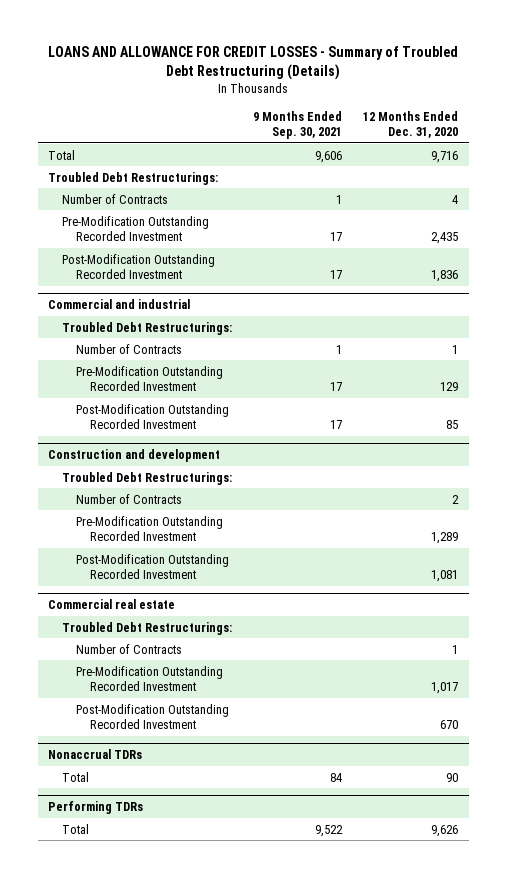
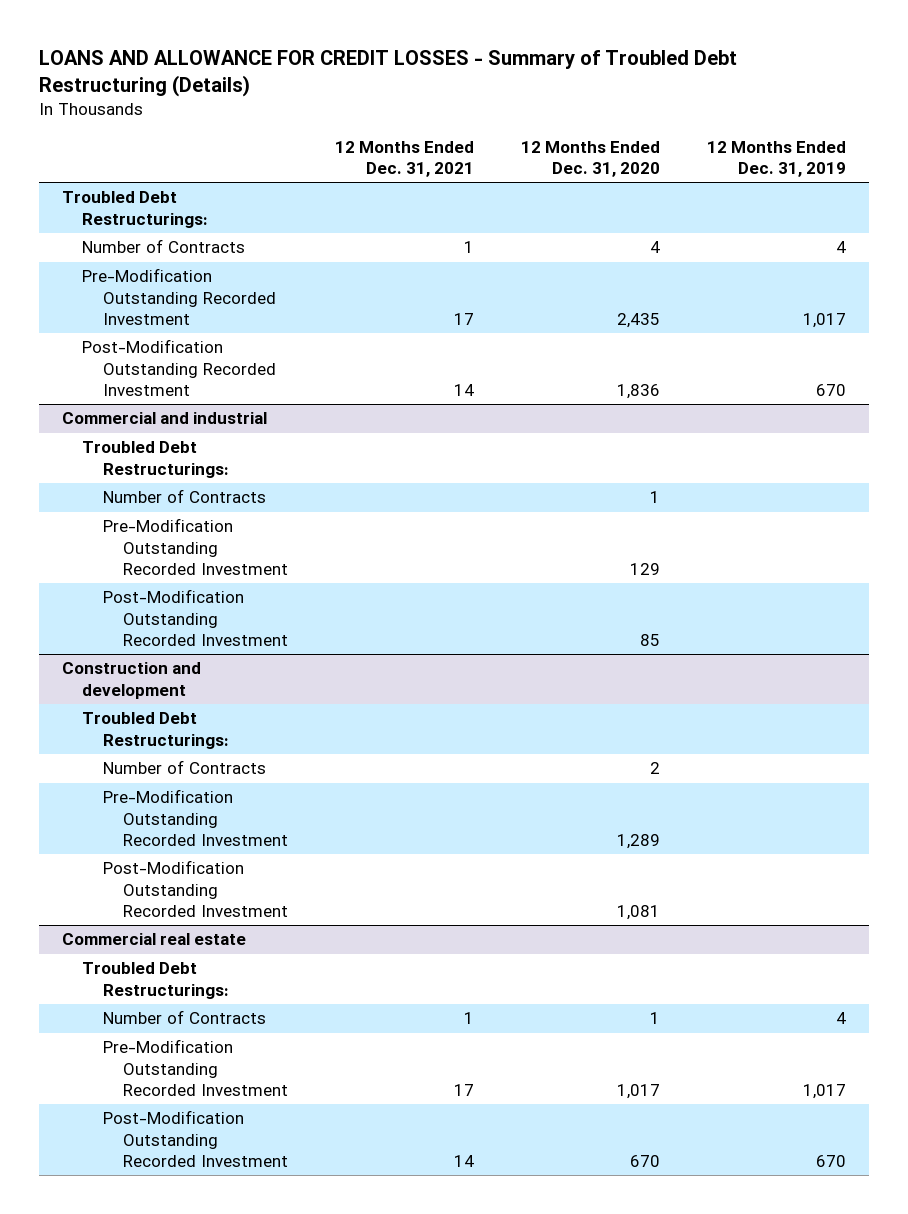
[253,110,343,139] 9 Months Ended Sep. 30, 2021 -> none
none -> [334,140,474,178] 12 Months Ended Dec. 31, 2021
none -> [706,140,846,178] 12 Months Ended Dec. 31, 2019
[48,149,76,160] Total -> none
[48,749,143,760] Nonaccrual TDRs -> none
[62,771,90,782] Total -> none
[48,801,144,815] Performing TDRs -> none
[62,823,90,834] Total -> none

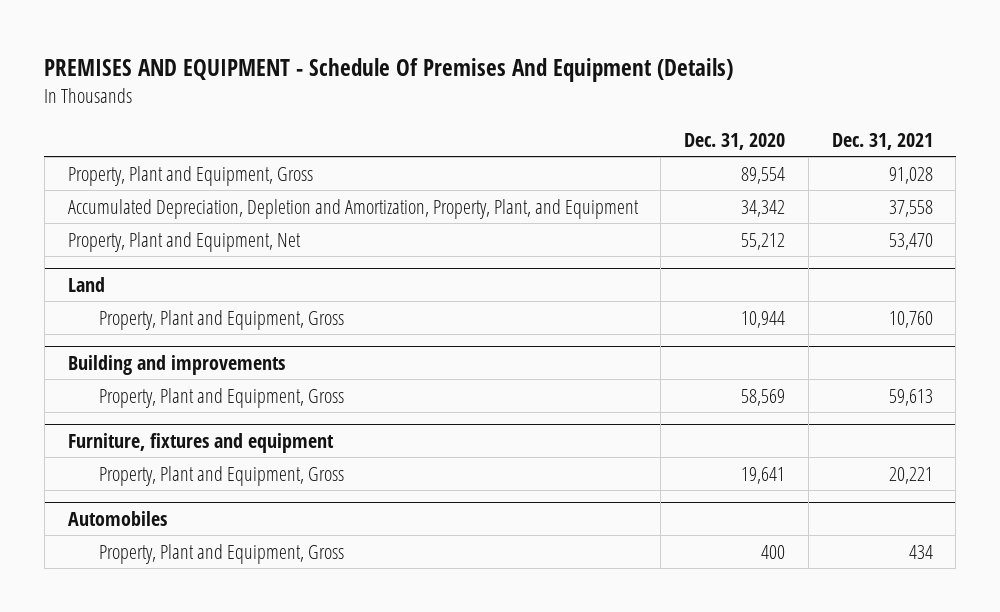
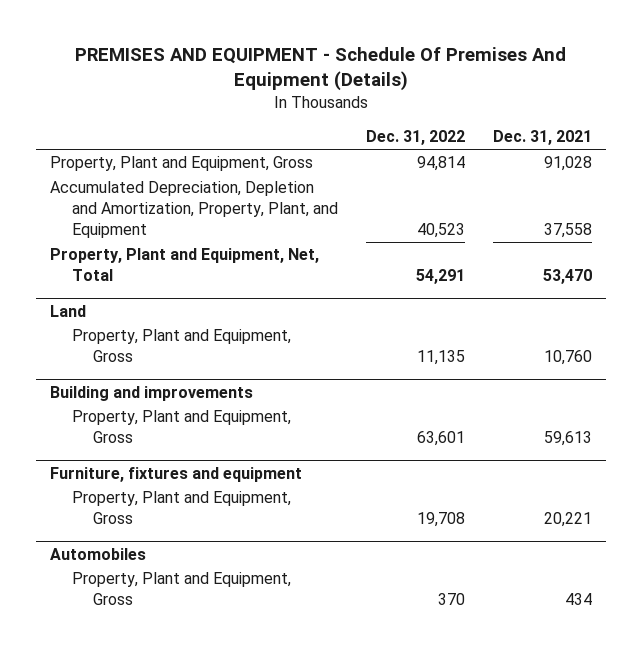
[684,132,786,150] Dec. 31, 2020 -> none
none -> [365,130,465,146] Dec. 31, 2022
[67,231,301,252] Property, Plant and Equipment, Net -> [50,248,320,282] Property, Plant and Equipment, Net, Total

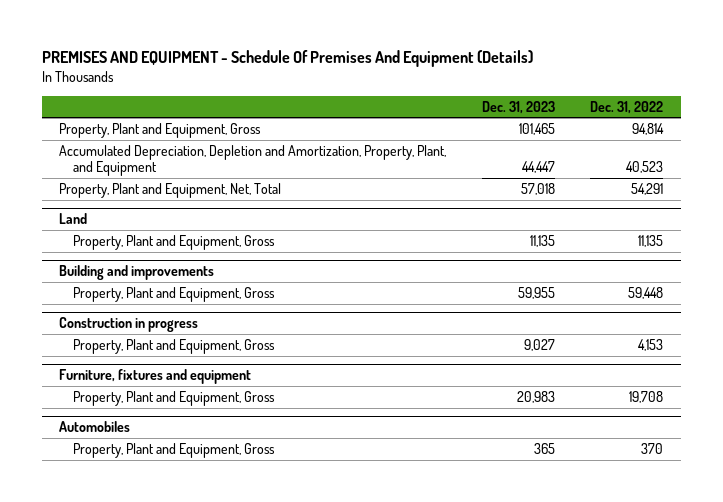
[492,130,592,146] Dec. 31, 2021 -> none
none -> [481,100,555,114] Dec. 31, 2023
[416,431,465,447] 63,601 -> [628,286,664,299] 59,448
none -> [59,317,199,333] Construction in progress
none -> [73,338,276,354] Property, Plant and Equipment, Gross

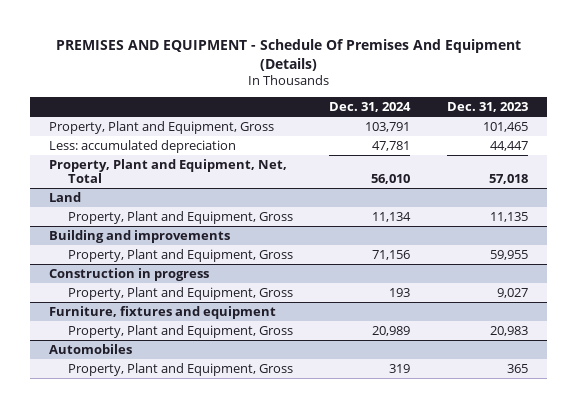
[590,100,664,114] Dec. 31, 2022 -> none
none -> [329,102,412,113] Dec. 31, 2024
[59,144,447,177] Accumulated Depreciation, Depletion and Amortization, Property, Plant, and Equipment -> [48,139,236,153] Less: accumulated depreciation

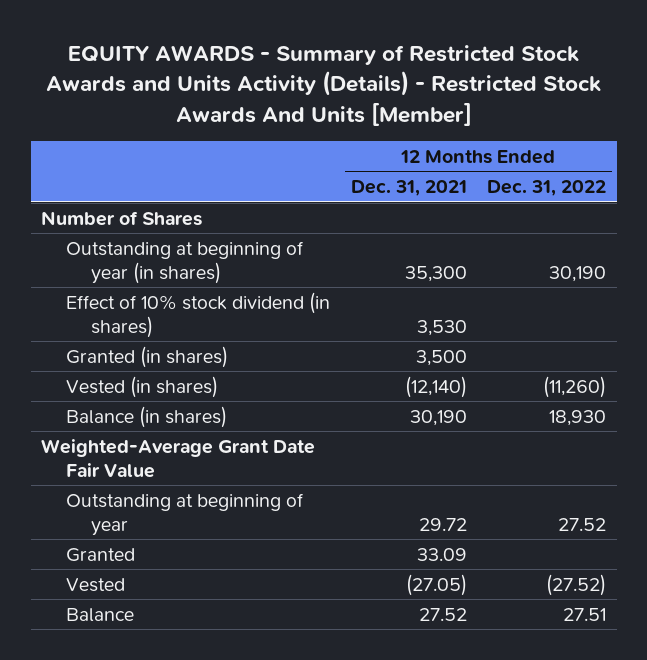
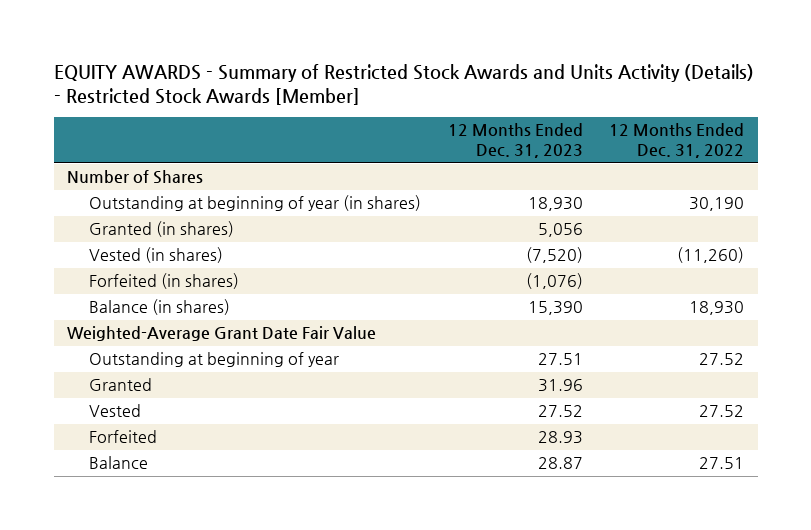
[45,44,601,126] EQUITY AWARDS - Summary of Restricted Stock Awards and Units Activity (Details) - Restricted Stock Awards And Units [Member] -> [53,63,754,105] EQUITY AWARDS - Summary of Restricted Stock Awards and Units Activity (Details) - Restricted Stock Awards [Member]
[350,180,467,197] Dec. 31, 2021 -> none
none -> [447,123,583,158] 12 Months Ended Dec. 31, 2023
[65,291,330,338] Effect of 10% stock dividend (in shares) -> none
none -> [88,273,239,290] Forfeited (in shares)
[546,573,607,596] (27.52) -> [699,405,745,418] 27.52
none -> [88,430,157,444] Forfeited

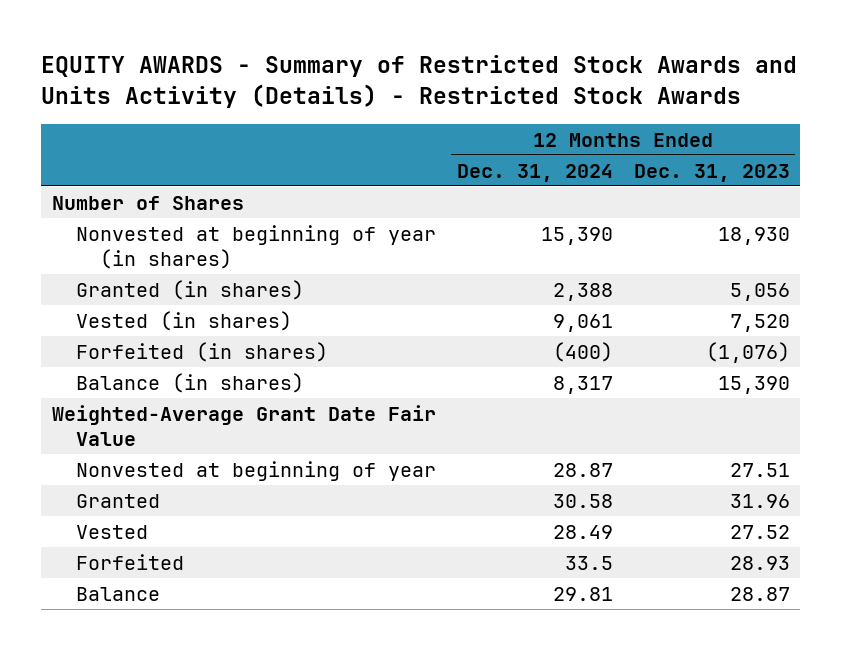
[53,63,754,105] EQUITY AWARDS - Summary of Restricted Stock Awards and Units Activity (Details) - Restricted Stock Awards [Member] -> [41,54,798,108] EQUITY AWARDS - Summary of Restricted Stock Awards and Units Activity (Details) - Restricted Stock Awards
[609,123,745,158] 12 Months Ended Dec. 31, 2022 -> none
none -> [456,163,613,182] Dec. 31, 2024
[88,195,421,212] Outstanding at beginning of year (in shares) -> [75,224,436,270] Nonvested at beginning of year (in shares)
[525,247,583,264] (7,520) -> [729,313,790,332] 7,520
[88,352,339,368] Outstanding at beginning of year -> [75,460,436,481] Nonvested at beginning of year

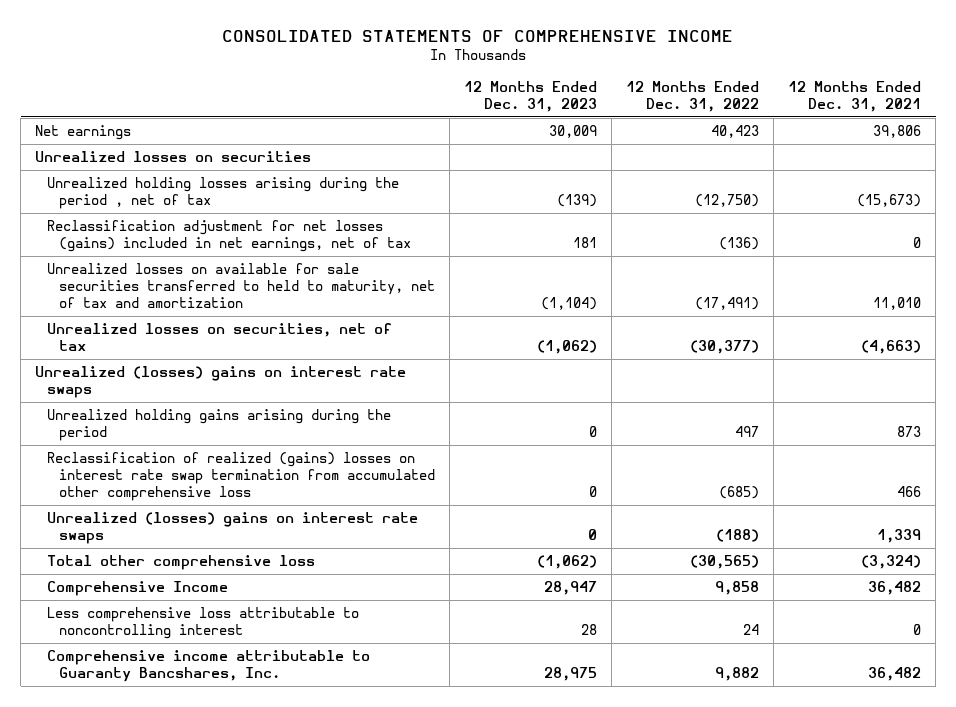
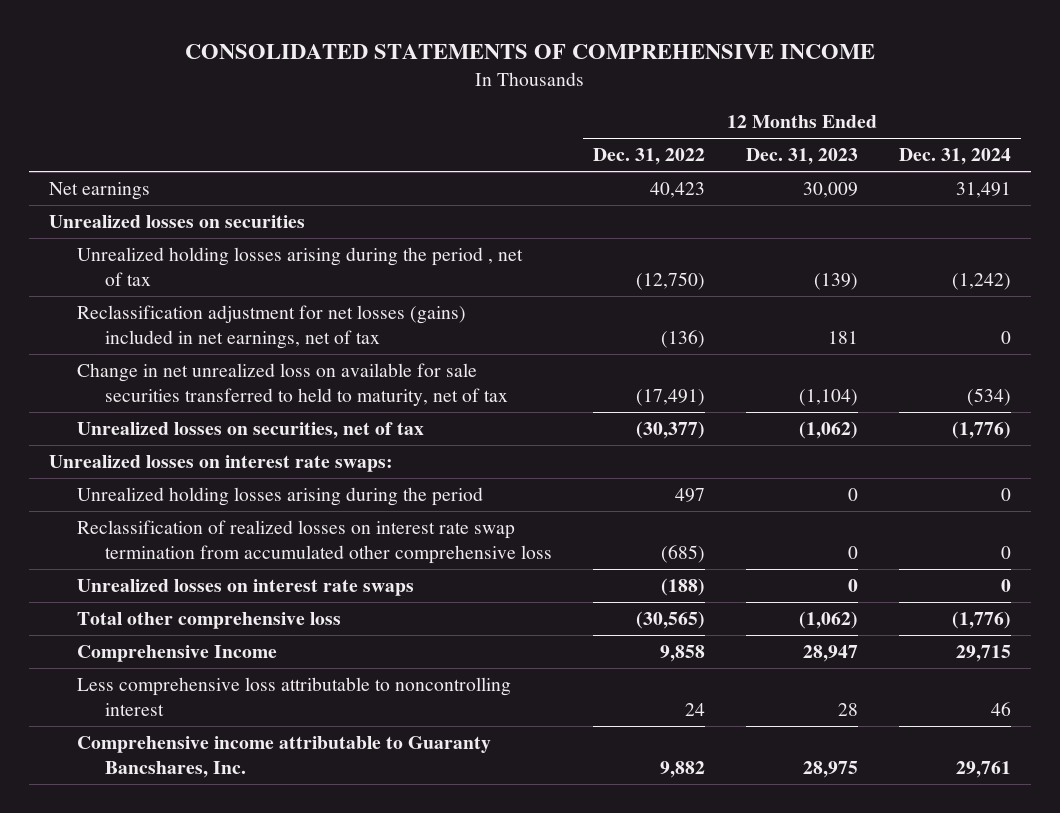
[788,81,922,113] 12 Months Ended Dec. 31, 2021 -> none
none -> [898,148,1011,166] Dec. 31, 2024
[47,263,436,309] Unrealized losses on available for sale securities transferred to held to maturity, net of tax and amortization -> [77,363,509,407] Change in net unrealized loss on available for sale securities transferred to held to maturity, net of tax
[35,366,407,399] Unrealized (losses) gains on interest rate swaps -> [49,455,394,473] Unrealized losses on interest rate swaps:
[47,409,392,442] Unrealized holding gains arising during the period -> [77,487,484,507] Unrealized holding losses arising during the period
[47,452,436,502] Reclassification of realized (gains) losses on interest rate swap termination from accumulated other comprehensive loss -> [77,520,553,565] Reclassification of realized losses on interest rate swap termination from accumulated other comprehensive loss
[47,512,419,545] Unrealized (losses) gains on interest rate swaps -> [77,579,415,597] Unrealized losses on interest rate swaps

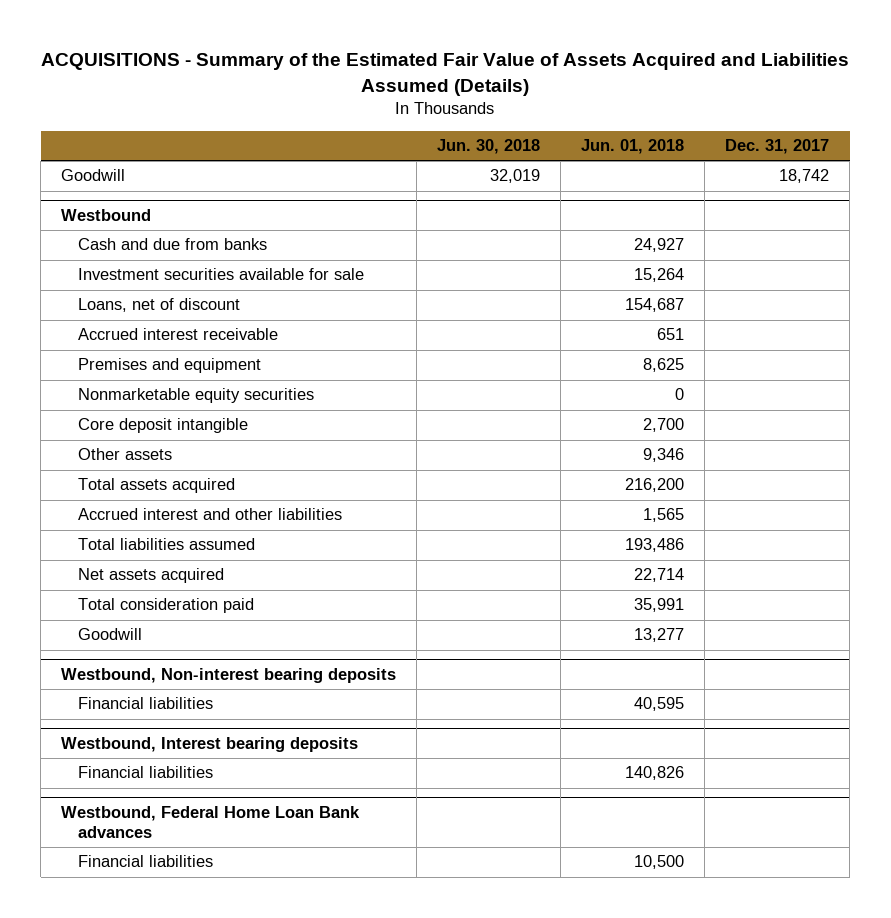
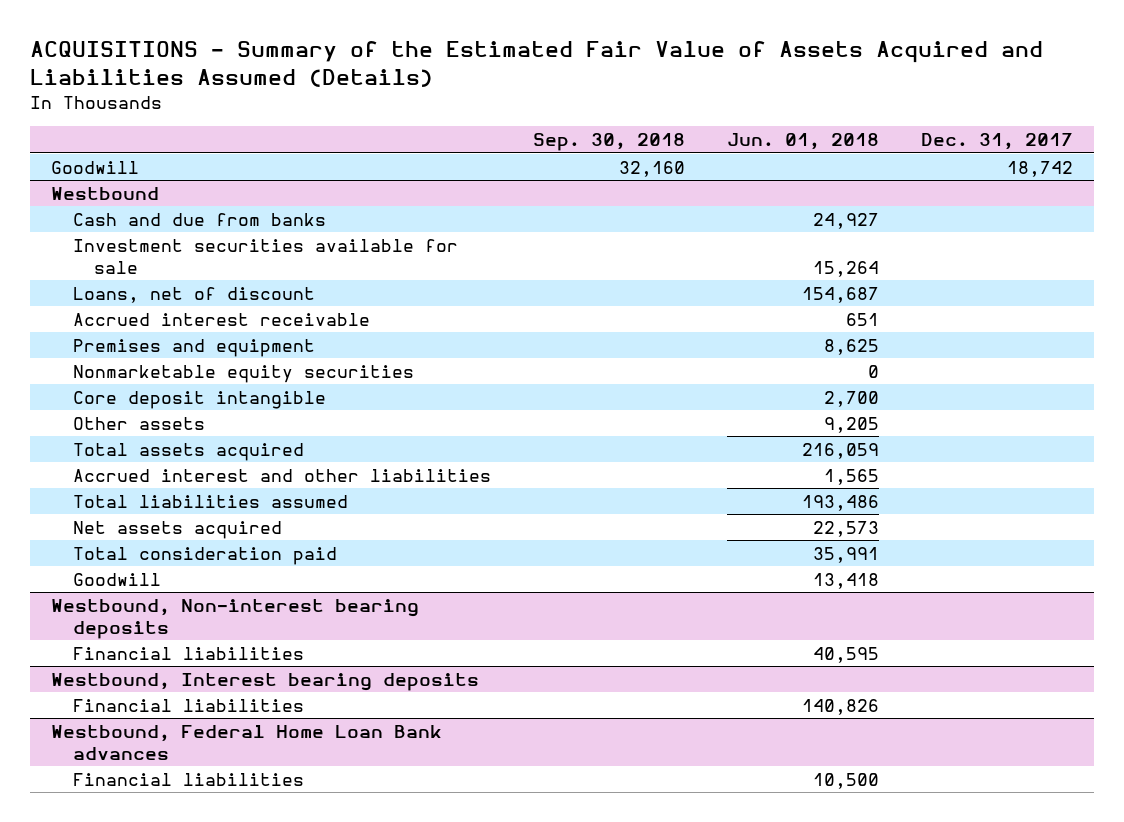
[437,139,541,155] Jun. 30, 2018 -> none
none -> [532,133,685,152] Sep. 30, 2018
[643,448,685,463] 9,346 -> [823,416,879,433] 9,205
[625,478,685,493] 216,200 -> [801,442,879,459] 216,059
[634,568,685,583] 22,714 -> [812,520,879,537] 22,573
[634,628,685,643] 13,277 -> [812,572,879,589] 13,418

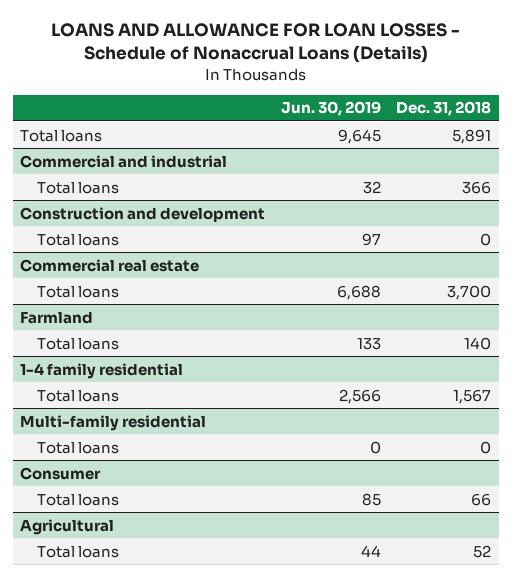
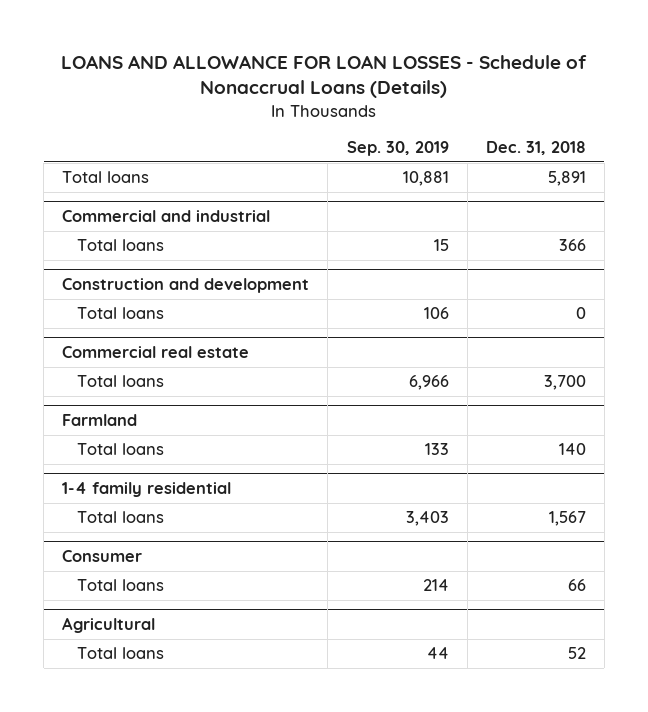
[280,101,381,117] Jun. 30, 2019 -> none
none -> [346,141,449,157] Sep. 30, 2019
[20,414,207,431] Multi-family residential -> none
[36,441,119,454] Total loans -> none

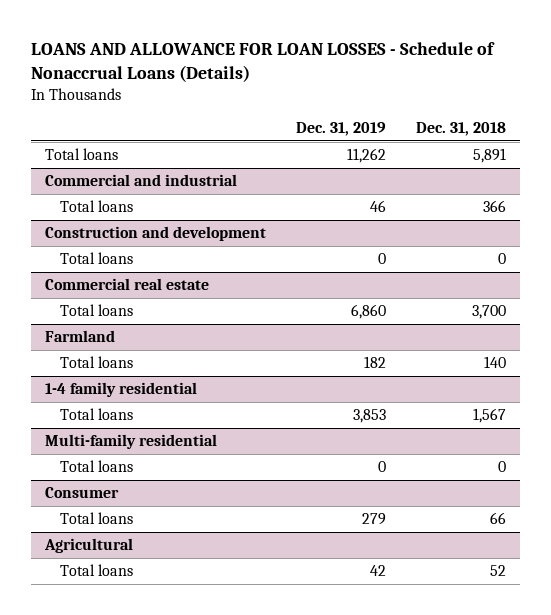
[346,141,449,157] Sep. 30, 2019 -> none
none -> [296,122,387,137] Dec. 31, 2019
none -> [45,434,218,450] Multi-family residential
none -> [60,460,134,473] Total loans

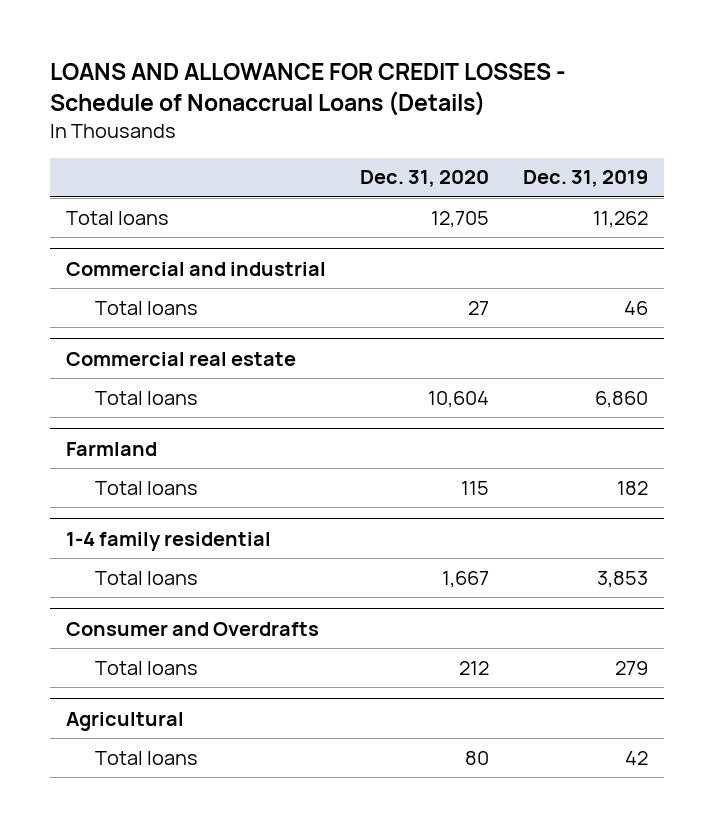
[30,41,495,82] LOANS AND ALLOWANCE FOR LOAN LOSSES - Schedule of Nonaccrual Loans (Details) -> [49,63,566,117] LOANS AND ALLOWANCE FOR CREDIT LOSSES - Schedule of Nonaccrual Loans (Details)
[415,122,506,137] Dec. 31, 2018 -> none
none -> [360,170,490,188] Dec. 31, 2020
[45,226,267,242] Construction and development -> none
[60,252,134,265] Total loans -> none
[45,434,218,450] Multi-family residential -> none
[60,460,134,473] Total loans -> none
[45,487,120,499] Consumer -> none
none -> [66,621,320,636] Consumer and Overdrafts

